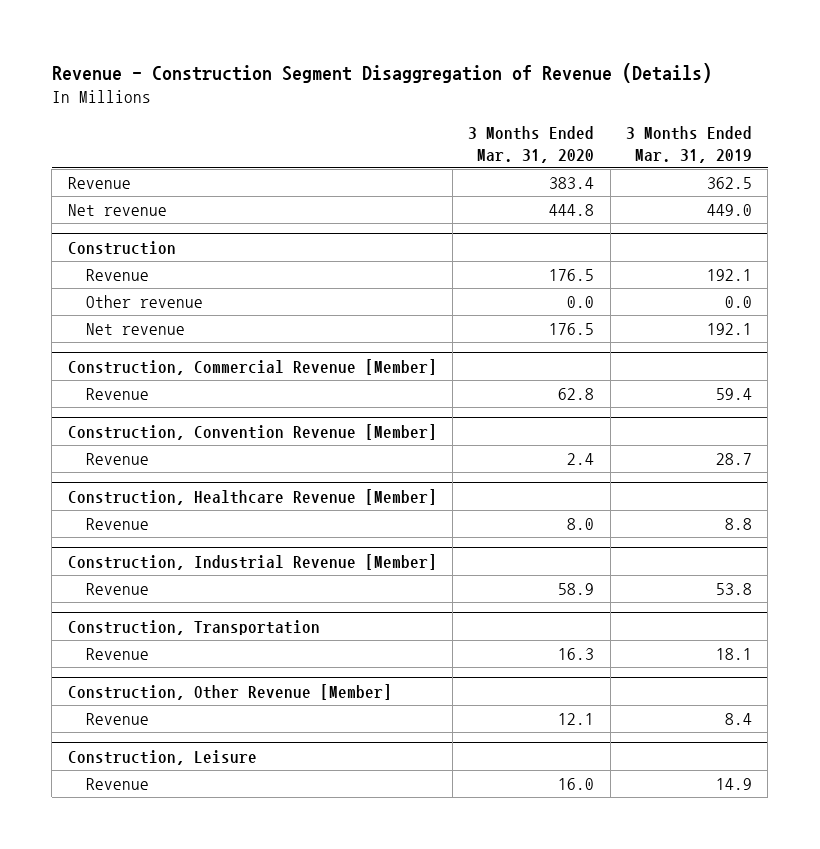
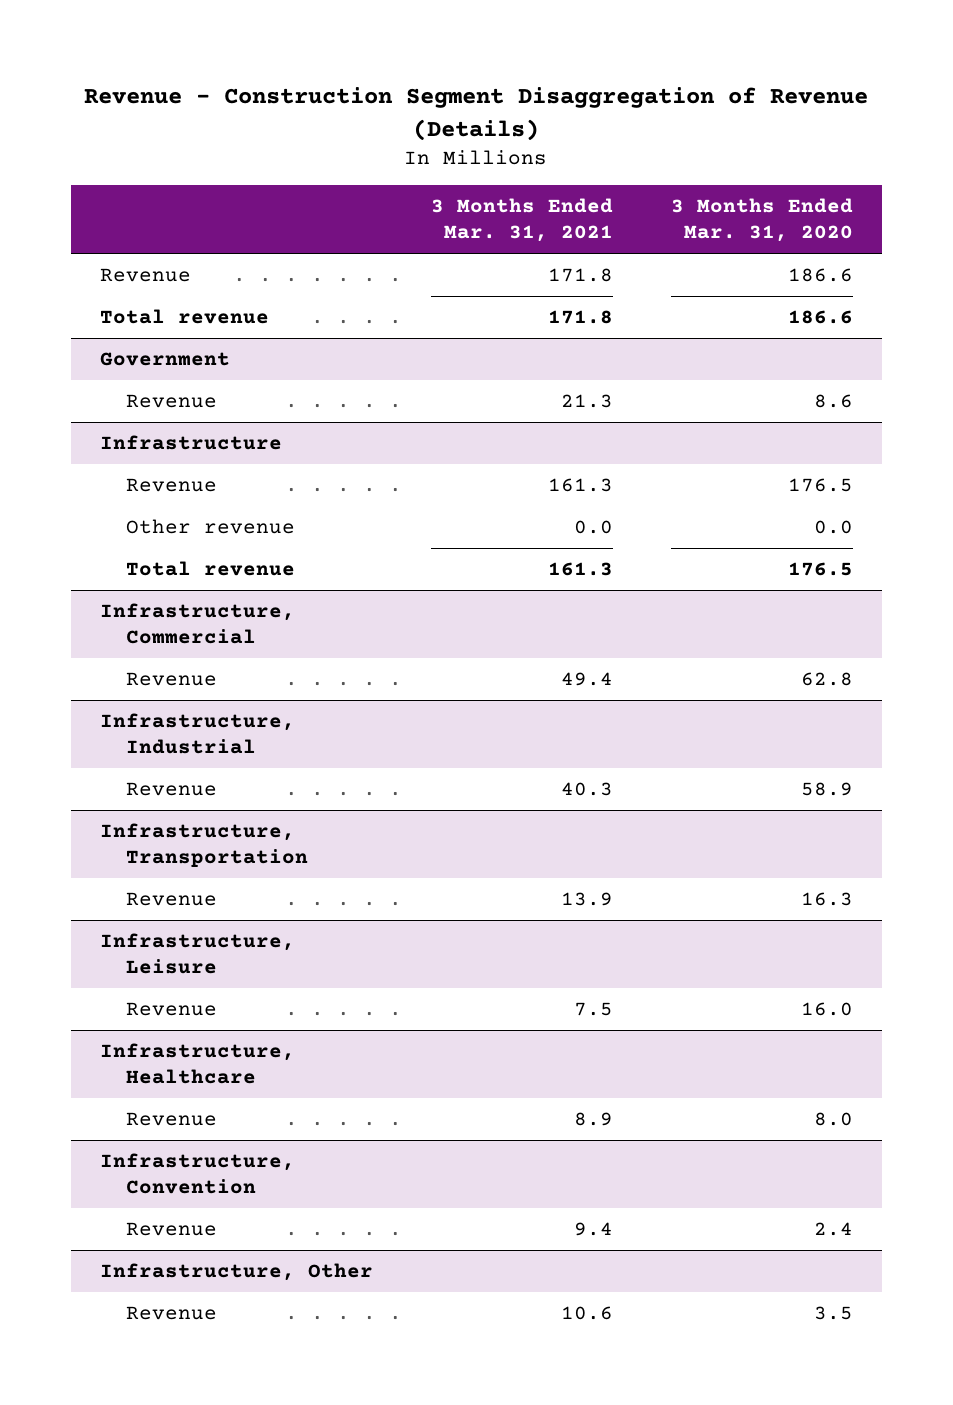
[626,125,753,163] 3 Months Ended Mar. 31, 2019 -> none
none -> [430,198,613,243] 3 Months Ended Mar. 31, 2021
[67,240,176,255] Construction -> none
[549,177,595,190] 383.4 -> [788,267,854,282] 186.6
[67,204,167,217] Net revenue -> [99,308,269,324] Total revenue
[549,204,595,217] 444.8 -> [788,309,854,324] 186.6
none -> [99,351,230,366] Government
none -> [126,393,218,408] Revenue
none -> [99,434,282,450] Infrastructure
[67,358,437,375] Construction, Commercial Revenue [Member] -> none
[86,323,186,336] Net revenue -> [126,560,296,576] Total revenue
none -> [99,602,295,645] Infrastructure, Commercial
[67,423,437,440] Construction, Convention Revenue [Member] -> none
[86,453,150,466] Revenue -> none
[67,488,437,505] Construction, Healthcare Revenue [Member] -> none
[86,518,150,531] Revenue -> none
[67,553,437,570] Construction, Industrial Revenue [Member] -> none
none -> [99,712,295,755] Infrastructure, Industrial
[67,619,320,635] Construction, Transportation -> none
none -> [99,822,309,868] Infrastructure, Transportation
[67,683,392,700] Construction, Other Revenue [Member] -> none
[86,713,150,726] Revenue -> none
[67,749,257,765] Construction, Leisure -> none
none -> [99,932,295,975] Infrastructure, Leisure
none -> [99,1042,295,1085] Infrastructure, Healthcare
none -> [126,1111,218,1126] Revenue
none -> [99,1152,295,1195] Infrastructure, Convention
none -> [126,1221,218,1236] Revenue
none -> [99,1262,373,1281] Infrastructure, Other
none -> [126,1305,218,1320] Revenue

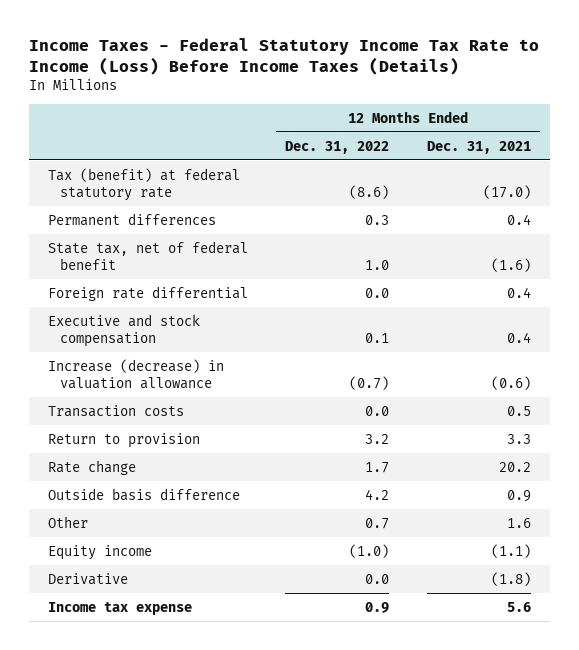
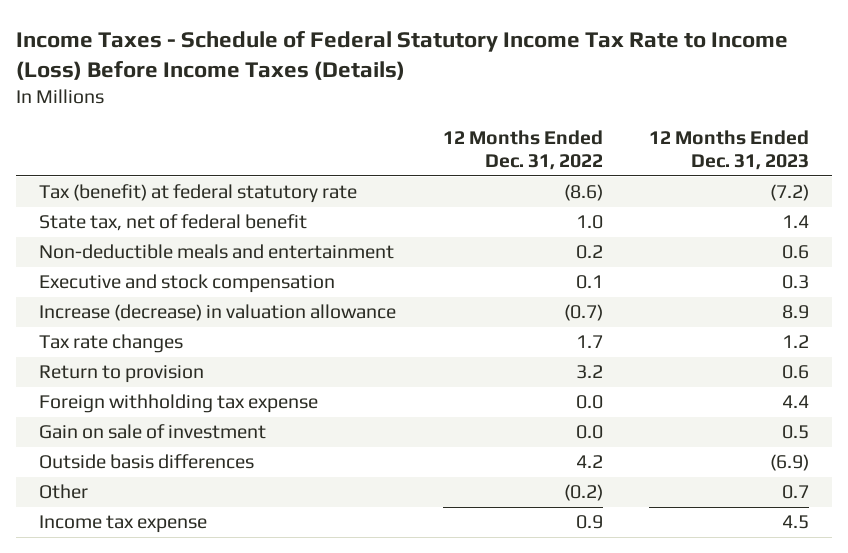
[29,37,540,75] Income Taxes - Federal Statutory Income Tax Rate to Income (Loss) Before Income Taxes (Details) -> [16,30,789,80] Income Taxes - Schedule of Federal Statutory Income Tax Rate to Income (Loss) Before Income Taxes (Details)
[426,140,531,154] Dec. 31, 2021 -> none
none -> [648,129,809,170] 12 Months Ended Dec. 31, 2023
[47,212,216,226] Permanent differences -> none
[47,285,248,301] Foreign rate differential -> none
none -> [39,244,395,260] Non-deductible meals and entertainment
[47,404,184,417] Transaction costs -> none
none -> [39,334,184,354] Tax rate changes
[47,459,136,475] Rate change -> none
[47,544,152,560] Equity income -> none
[47,572,128,585] Derivative -> none
none -> [39,394,319,414] Foreign withholding tax expense
none -> [39,424,267,440] Gain on sale of investment
[47,487,240,501] Outside basis difference -> [39,454,255,470] Outside basis differences
[365,517,390,529] 0.7 -> [563,484,603,502] (0.2)

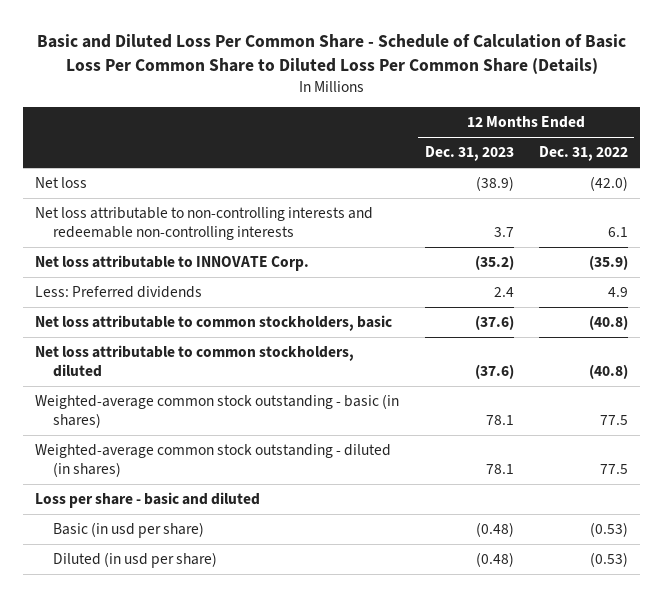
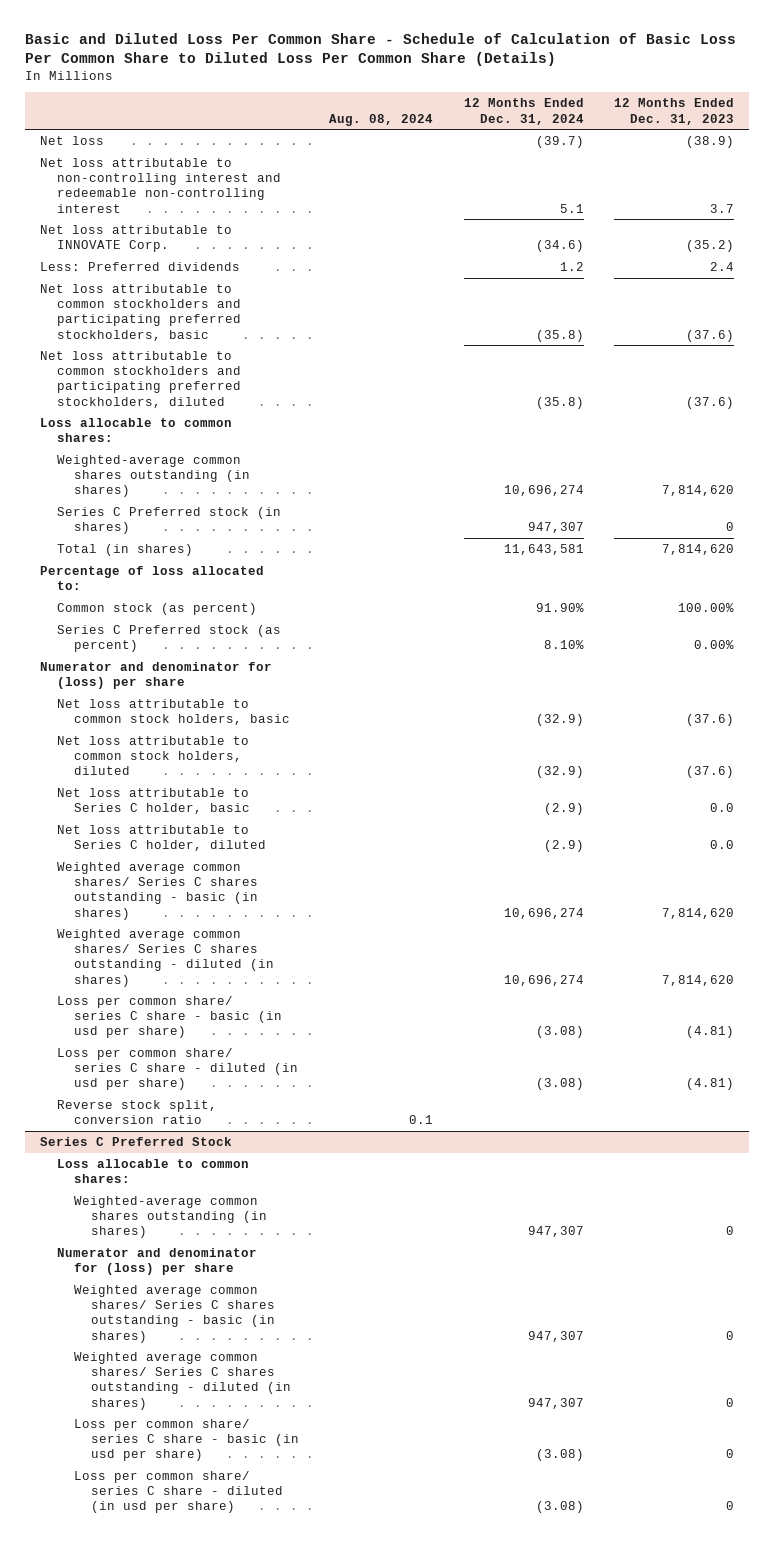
[538,146,628,162] Dec. 31, 2022 -> none
none -> [329,113,434,126] Aug. 08, 2024
none -> [463,98,584,125] 12 Months Ended Dec. 31, 2024
[35,207,374,240] Net loss attributable to non-controlling interests and redeemable non-controlling interests -> [39,158,281,213] Net loss attributable to non-controlling interest and redeemable non-controlling interest
[35,492,261,509] Loss per share - basic and diluted -> none
[35,315,393,332] Net loss attributable to common stockholders, basic -> [39,284,241,341] Net loss attributable to common stockholders and participating preferred stockholders, basic
[35,345,355,377] Net loss attributable to common stockholders, diluted -> [39,351,241,408] Net loss attributable to common stockholders and participating preferred stockholders, diluted
none -> [39,418,232,443] Loss allocable to common shares:
[35,394,400,428] Weighted-average common stock outstanding - basic (in shares) -> [56,455,251,498] Weighted-average common shares outstanding (in shares)
[485,414,514,425] 78.1 -> [662,485,735,497] 7,814,620
none -> [56,507,281,535] Series C Preferred stock (in shares)
none -> [56,544,193,557] Total (in shares)
none -> [39,566,264,591] Percentage of loss allocated to:
none -> [56,603,257,616] Common stock (as percent)
none -> [56,625,281,653] Series C Preferred stock (as percent)
none -> [39,662,272,690] Numerator and denominator for (loss) per share
none -> [56,699,291,726] Net loss attributable to common stock holders, basic
none -> [56,736,249,776] Net loss attributable to common stock holders, diluted
none -> [56,788,251,815] Net loss attributable to Series C holder, basic
none -> [56,825,267,852] Net loss attributable to Series C holder, diluted
none -> [56,862,259,920] Weighted average common shares/ Series C shares outstanding - basic (in shares)
[35,444,392,477] Weighted-average common stock outstanding - diluted (in shares) -> [56,929,275,987] Weighted average common shares/ Series C shares outstanding - diluted (in shares)
[485,463,514,474] 78.1 -> [662,974,735,986] 7,814,620
[53,522,205,539] Basic (in usd per share) -> [56,996,283,1039] Loss per common share/ series C share - basic (in usd per share)
[475,522,514,538] (0.48) -> [686,1026,735,1039] (4.81)
[53,552,218,569] Diluted (in usd per share) -> [56,1048,299,1091] Loss per common share/ series C share - diluted (in usd per share)
[475,552,514,568] (0.48) -> [686,1078,735,1091] (4.81)
none -> [56,1100,217,1125] Reverse stock split, conversion ratio
none -> [39,1137,232,1147] Series C Preferred Stock
none -> [56,1159,249,1184] Loss allocable to common shares:
none -> [74,1196,268,1239] Weighted-average common shares outstanding (in shares)
none -> [56,1248,257,1276] Numerator and denominator for (loss) per share
none -> [74,1285,276,1343] Weighted average common shares/ Series C shares outstanding - basic (in shares)
none -> [74,1352,292,1410] Weighted average common shares/ Series C shares outstanding - diluted (in shares)
none -> [74,1419,300,1462] Loss per common share/ series C share - basic (in usd per share)
none -> [74,1471,284,1514] Loss per common share/ series C share - diluted (in usd per share)

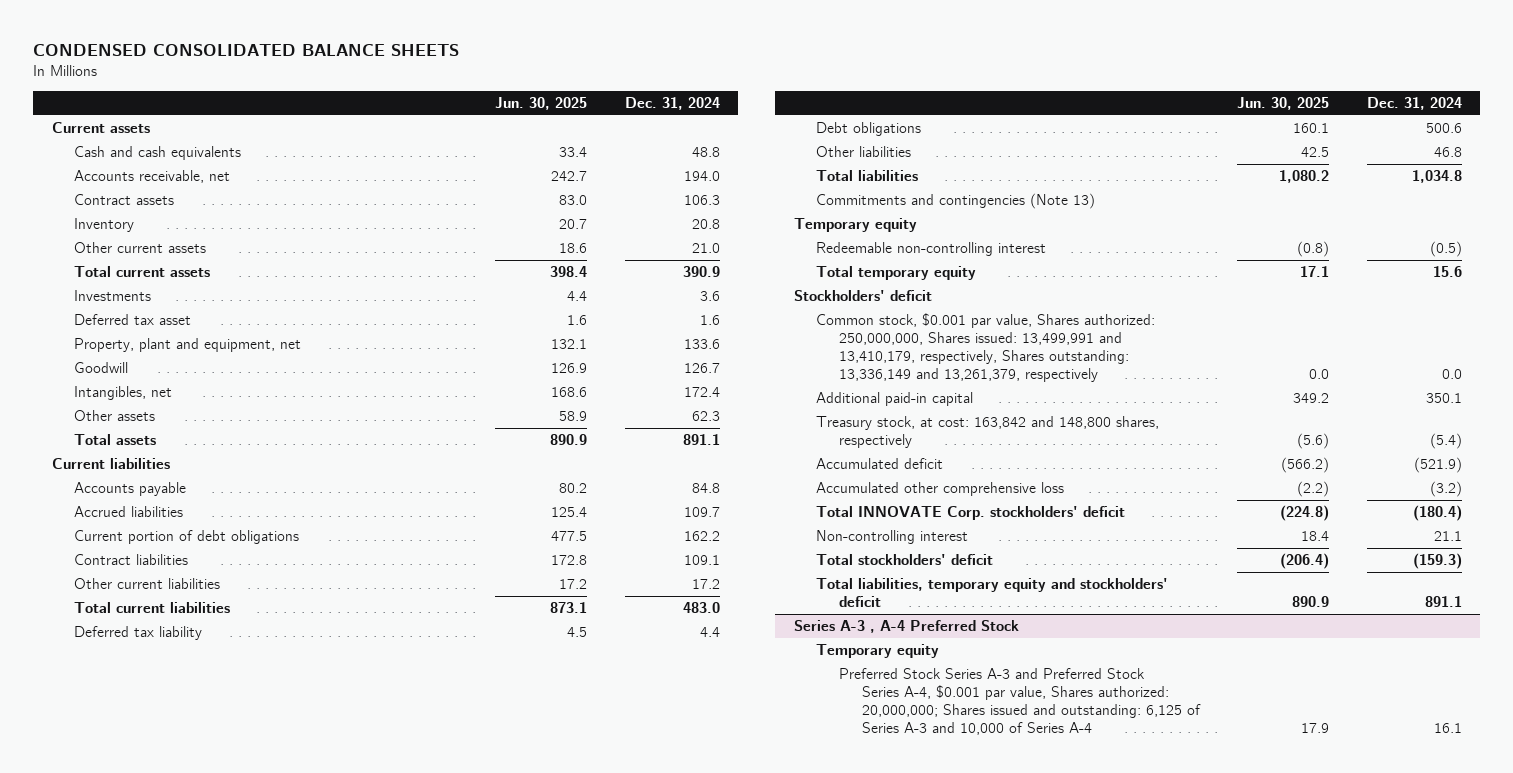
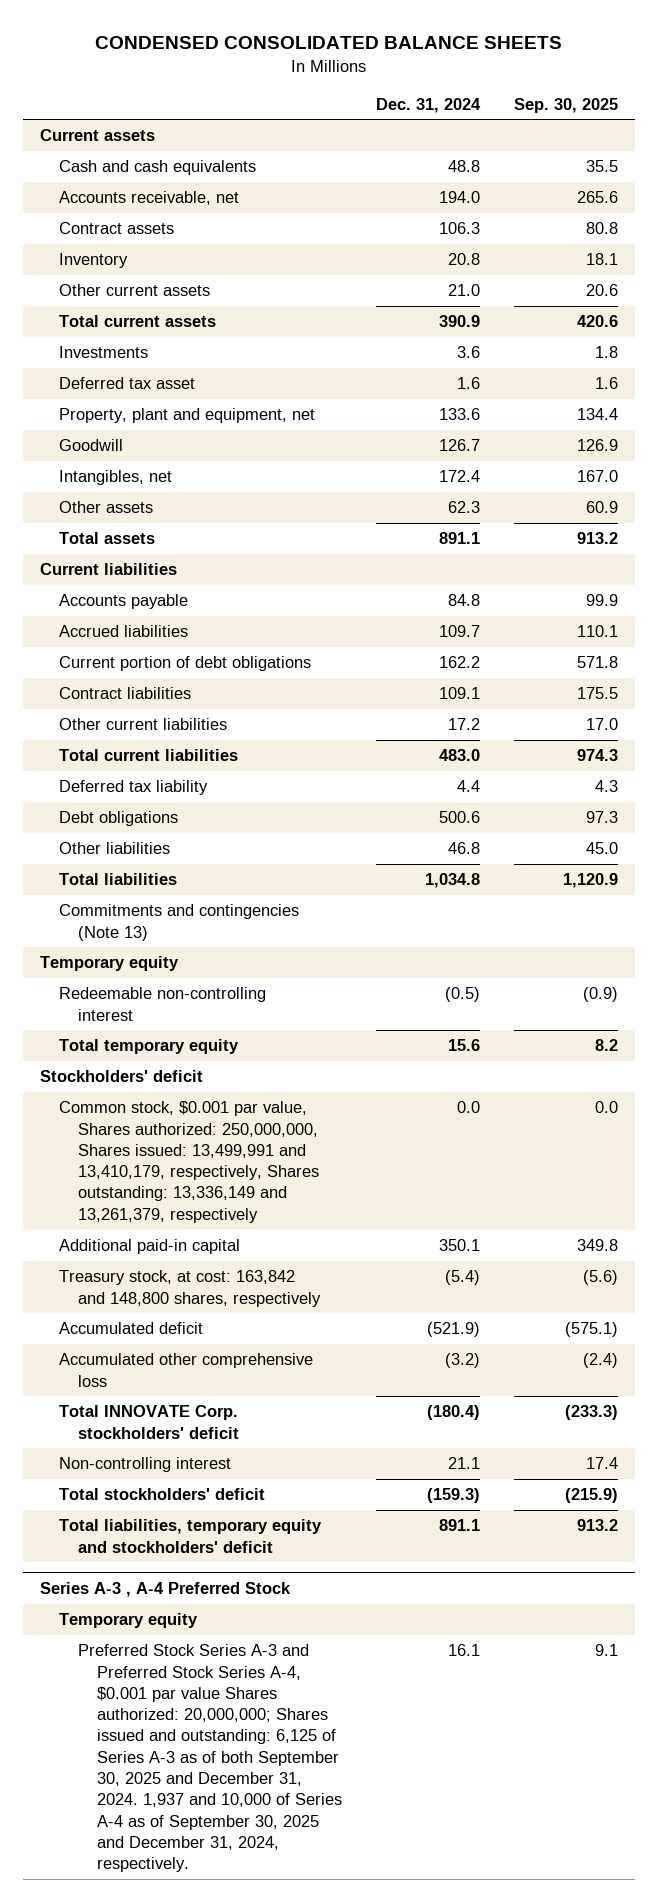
[495,96,588,110] Jun. 30, 2025 -> none
none -> [513,97,618,113] Sep. 30, 2025
[839,668,1201,735] Preferred Stock Series A-3 and Preferred Stock Series A-4, $0.001 par value, Shares authorized: 20,000,000; Shares issued and outstanding: 6,125 of Series A-3 and 10,000 of Series A-4 -> [77,1644,342,1873] Preferred Stock Series A-3 and Preferred Stock Series A-4, $0.001 par value Shares authorized: 20,000,000; Shares issued and outstanding: 6,125 of Series A-3 as of both September 30, 2025 and December 31, 2024. 1,937 and 10,000 of Series A-4 as of September 30, 2025 and December 31, 2024, respectively.

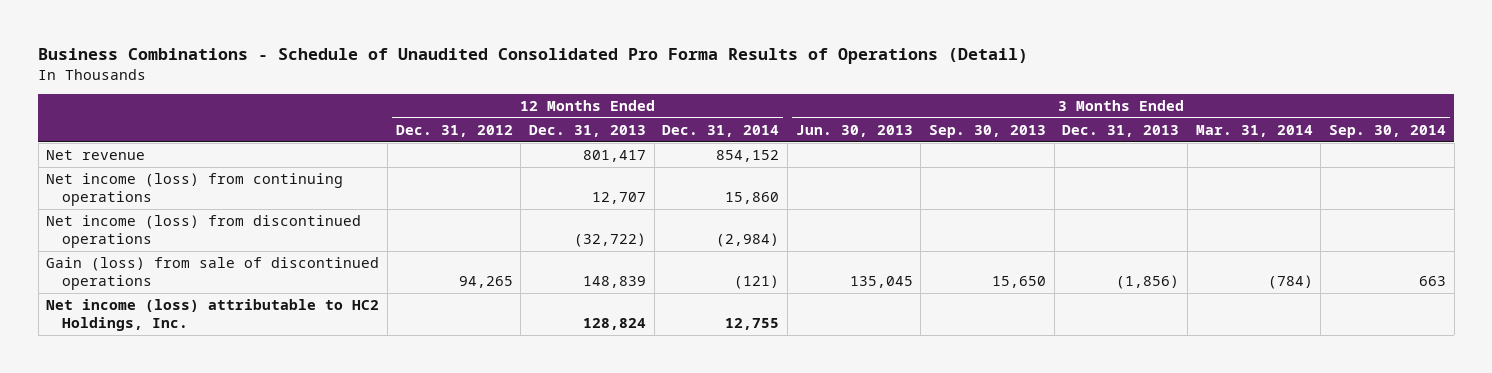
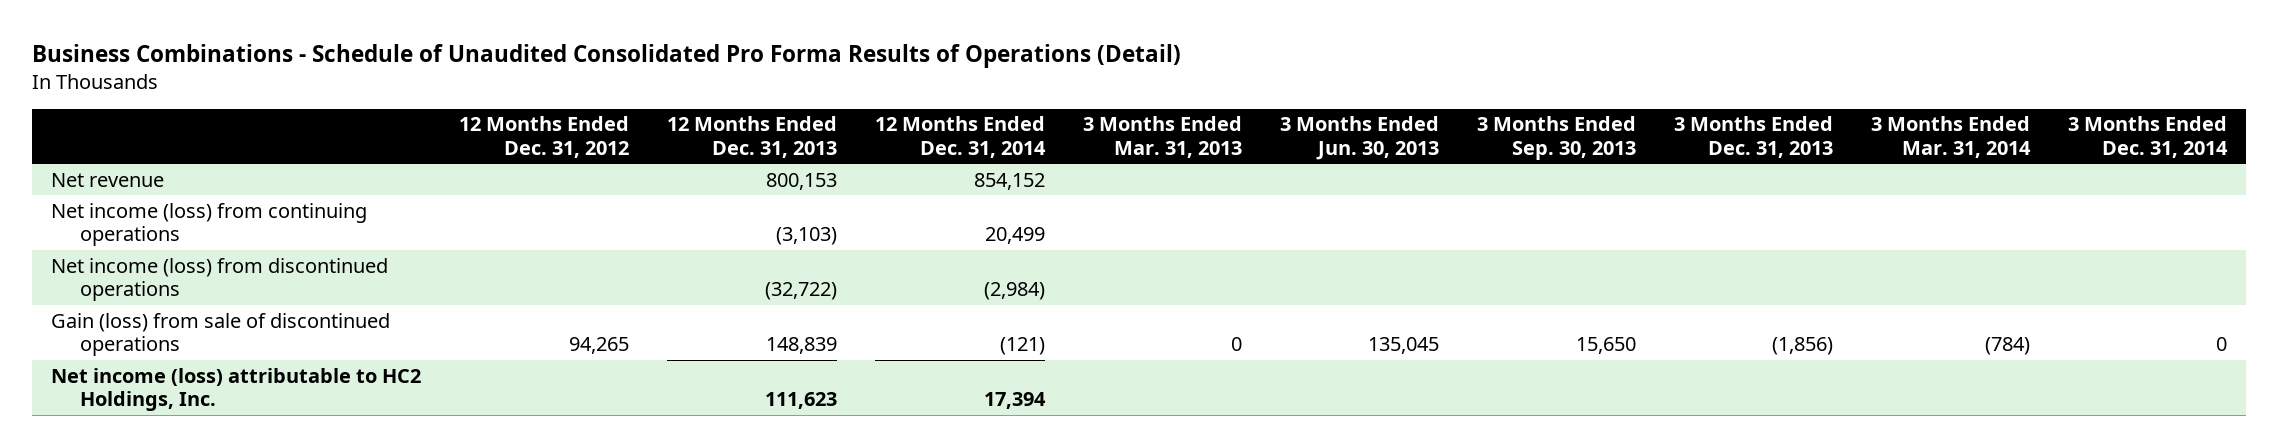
[1328,125,1446,139] Sep. 30, 2014 -> none
none -> [1082,116,1242,159] 3 Months Ended Mar. 31, 2013
none -> [2068,116,2229,159] 3 Months Ended Dec. 31, 2014
[583,150,647,163] 801,417 -> [765,172,837,190] 800,153
[592,192,647,205] 12,707 -> [775,227,837,246] (3,103)
[725,192,780,205] 15,860 -> [984,227,1045,245] 20,499
[583,318,647,331] 128,824 -> [764,392,837,410] 111,623
[725,318,780,331] 12,755 -> [983,392,1046,410] 17,394

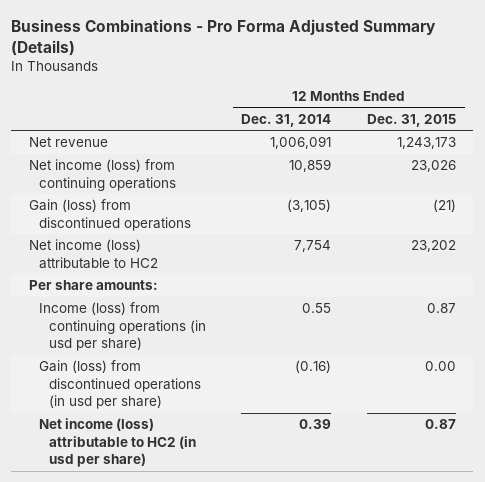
[31,44,1181,69] Business Combinations - Schedule of Unaudited Consolidated Pro Forma Results of Operations (Detail) -> [11,19,437,57] Business Combinations - Pro Forma Adjusted Summary (Details)
[458,116,629,159] 12 Months Ended Dec. 31, 2012 -> none
[666,116,837,159] 12 Months Ended Dec. 31, 2013 -> none
[1082,116,1242,159] 3 Months Ended Mar. 31, 2013 -> none
[1280,116,1440,161] 3 Months Ended Jun. 30, 2013 -> none
[1477,116,1637,161] 3 Months Ended Sep. 30, 2013 -> none
[1674,116,1834,159] 3 Months Ended Dec. 31, 2013 -> none
[1871,116,2032,159] 3 Months Ended Mar. 31, 2014 -> none
[2068,116,2229,159] 3 Months Ended Dec. 31, 2014 -> none
none -> [366,113,456,127] Dec. 31, 2015
[50,312,390,357] Gain (loss) from sale of discontinued operations -> none
[973,172,1045,190] 854,152 -> [270,136,332,150] 1,006,091
[984,227,1045,245] 20,499 -> [289,159,332,173] 10,859
[50,257,388,302] Net income (loss) from discontinued operations -> [28,199,191,231] Gain (loss) from discontinued operations
[983,282,1045,301] (2,984) -> [287,199,332,213] (3,105)
[50,367,421,412] Net income (loss) attributable to HC2 Holdings, Inc. -> [28,239,158,269] Net income (loss) attributable to HC2
[983,392,1046,410] 17,394 -> [294,240,332,253] 7,754
none -> [28,280,158,291] Per share amounts:
none -> [38,302,207,352] Income (loss) from continuing operations (in usd per share)
none -> [38,360,202,410] Gain (loss) from discontinued operations (in usd per share)
none -> [38,418,197,468] Net income (loss) attributable to HC2 (in usd per share)

